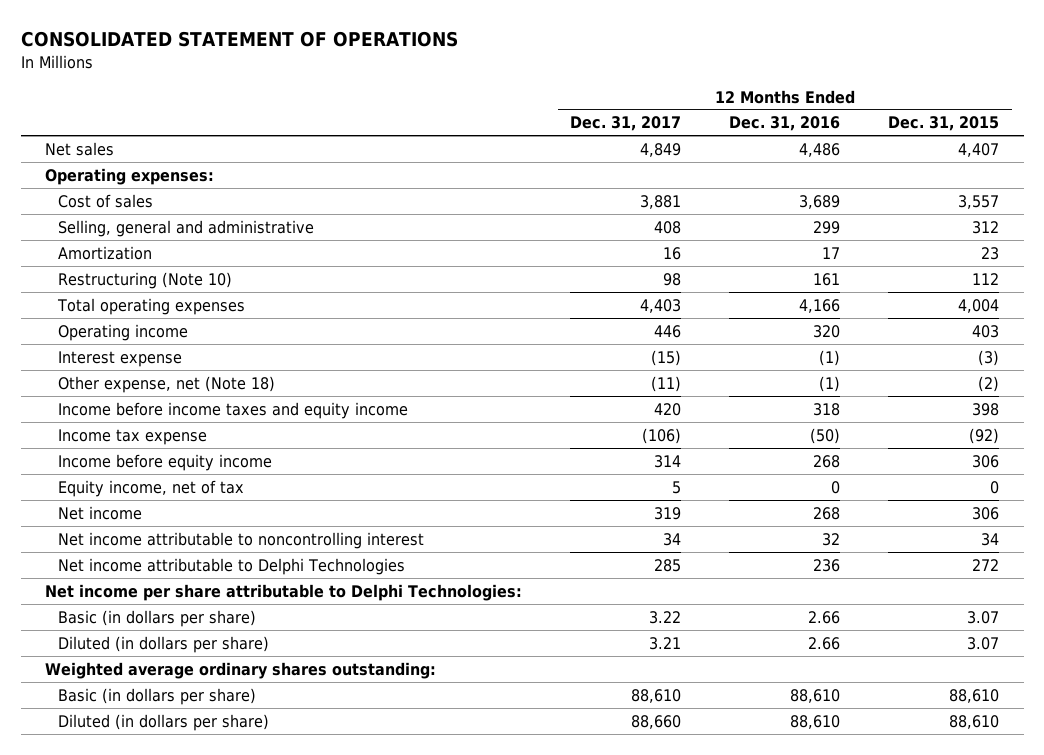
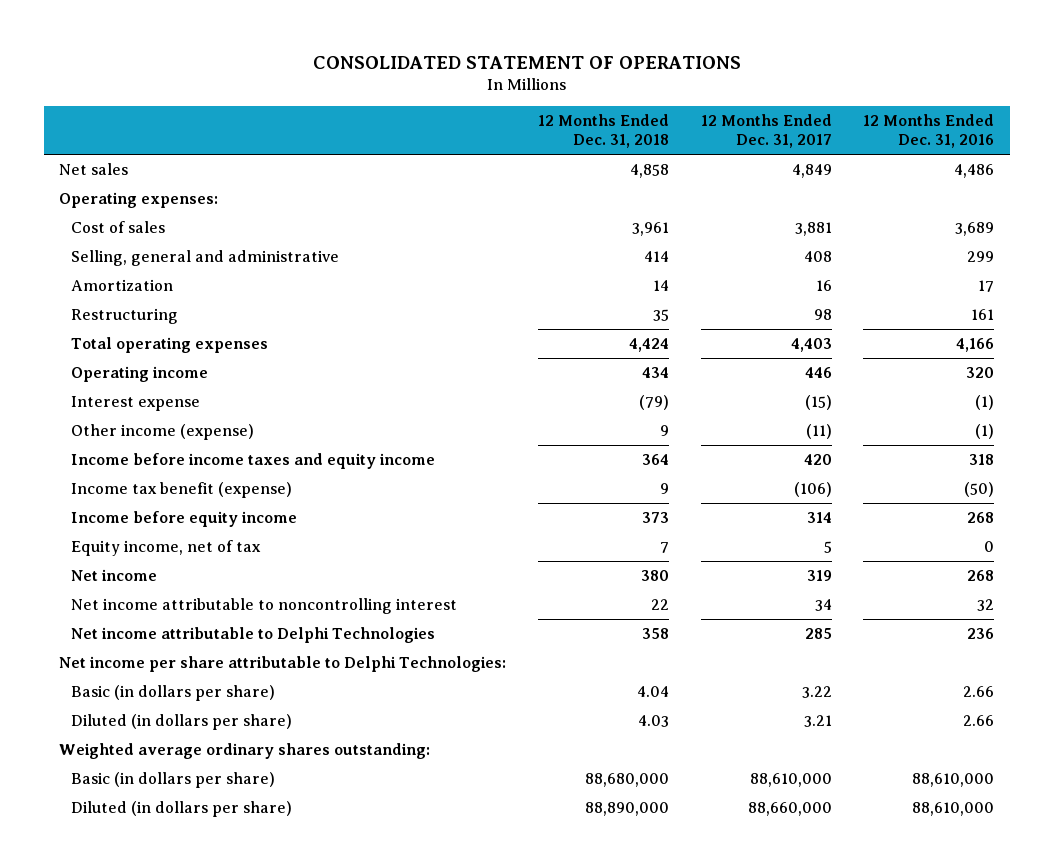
[888,116,1000,132] Dec. 31, 2015 -> none
none -> [538,114,670,149] 12 Months Ended Dec. 31, 2018
[58,271,233,289] Restructuring (Note 10) -> [70,308,178,325] Restructuring
[58,375,276,393] Other expense, net (Note 18) -> [70,424,254,441] Other income (expense)
[58,428,208,445] Income tax expense -> [70,482,292,499] Income tax benefit (expense)
[630,688,681,703] 88,610 -> [749,773,832,788] 88,610,000
[790,688,841,703] 88,610 -> [912,773,995,788] 88,610,000
[630,714,681,729] 88,660 -> [747,802,832,817] 88,660,000
[790,714,841,729] 88,610 -> [912,802,995,817] 88,610,000

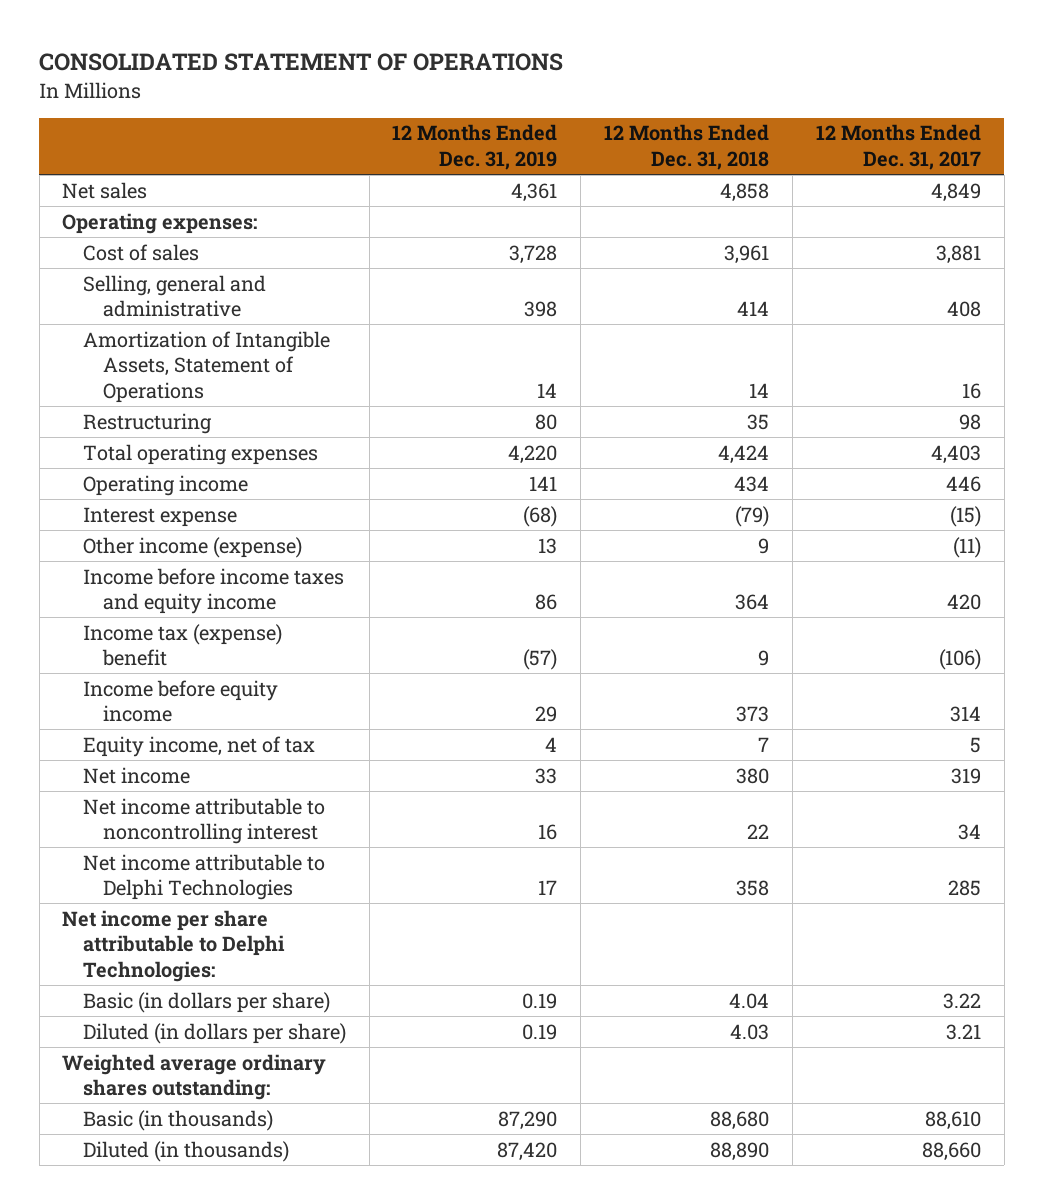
[863,114,995,149] 12 Months Ended Dec. 31, 2016 -> none
none -> [392,124,558,170] 12 Months Ended Dec. 31, 2019
[70,279,173,292] Amortization -> [82,330,330,403] Amortization of Intangible Assets, Statement of Operations
[70,482,292,499] Income tax benefit (expense) -> [82,623,282,667] Income tax (expense) benefit
[70,772,275,789] Basic (in dollars per share) -> [82,1109,273,1131] Basic (in thousands)
[585,773,670,788] 88,680,000 -> [710,1110,770,1130] 88,680
[749,773,832,788] 88,610,000 -> [924,1110,981,1130] 88,610
[70,801,292,818] Diluted (in dollars per share) -> [82,1140,289,1162] Diluted (in thousands)
[585,802,670,817] 88,890,000 -> [710,1141,770,1161] 88,890
[747,802,832,817] 88,660,000 -> [921,1141,981,1161] 88,660

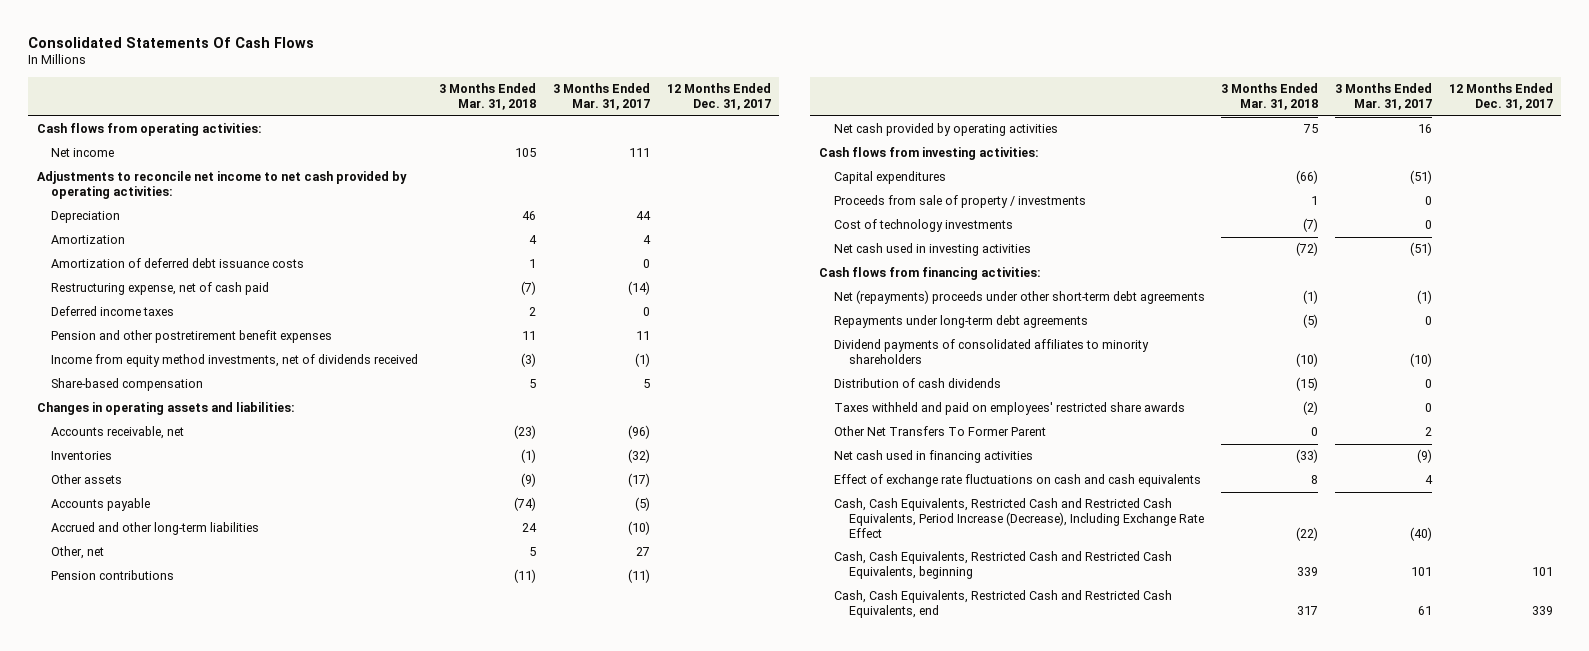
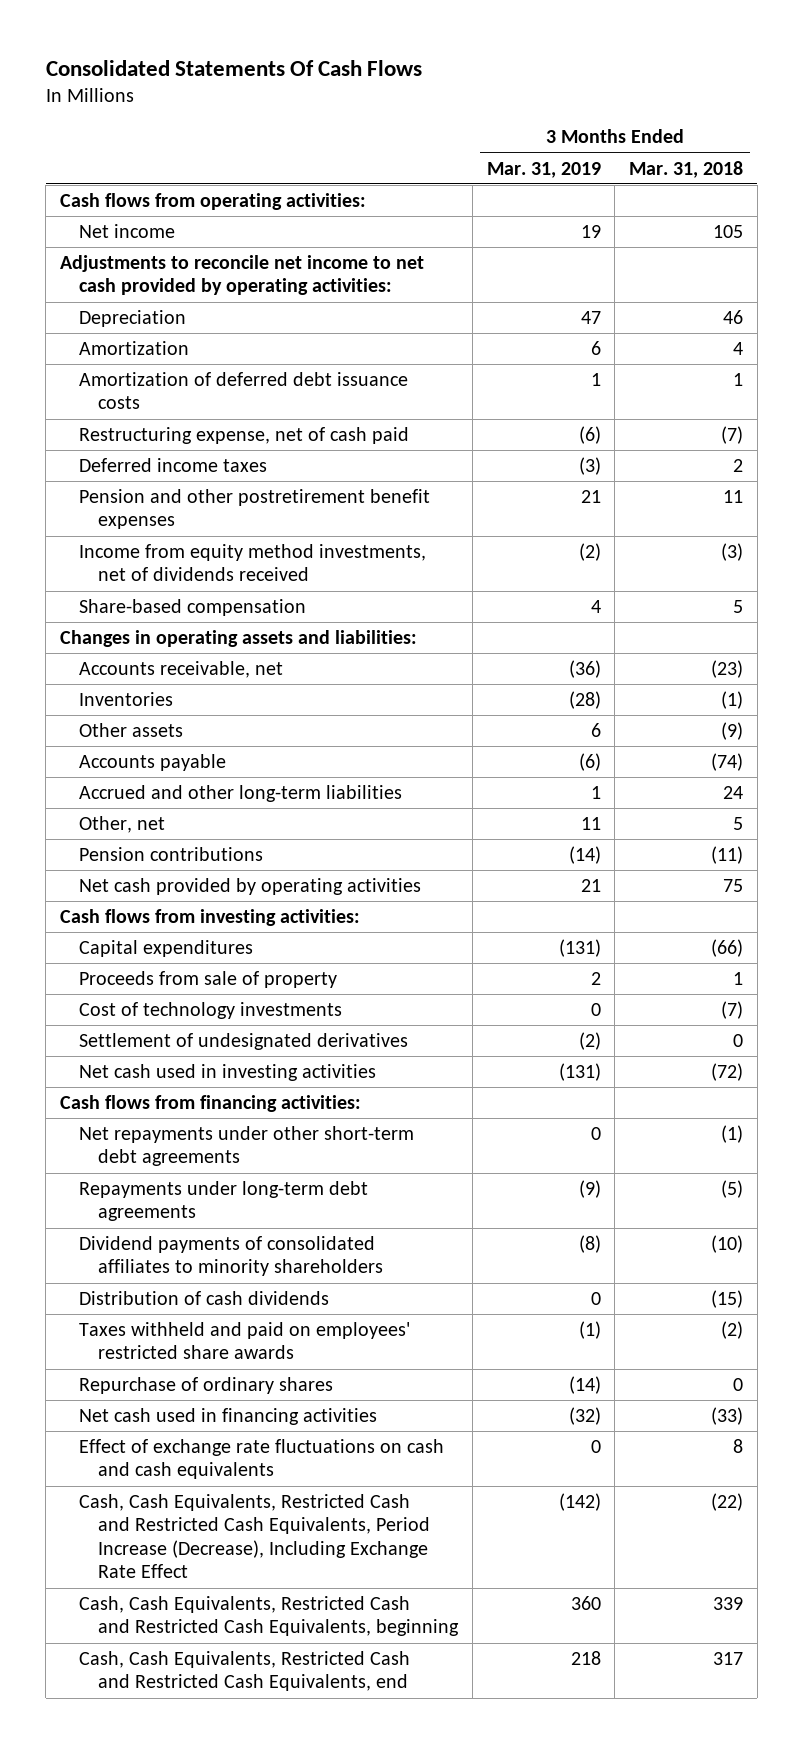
[552,83,650,111] 3 Months Ended Mar. 31, 2017 -> none
[666,83,771,111] 12 Months Ended Dec. 31, 2017 -> none
none -> [486,161,601,178] Mar. 31, 2019
[833,195,1086,209] Proceeds from sale of property / investments -> [79,970,338,988] Proceeds from sale of property
none -> [79,1032,409,1050] Settlement of undesignated derivatives
[833,290,1205,305] Net (repayments) proceeds under other short-term debt agreements -> [79,1125,415,1167] Net repayments under other short-term debt agreements
[833,426,1046,437] Other Net Transfers To Former Parent -> none
none -> [79,1376,334,1394] Repurchase of ordinary shares

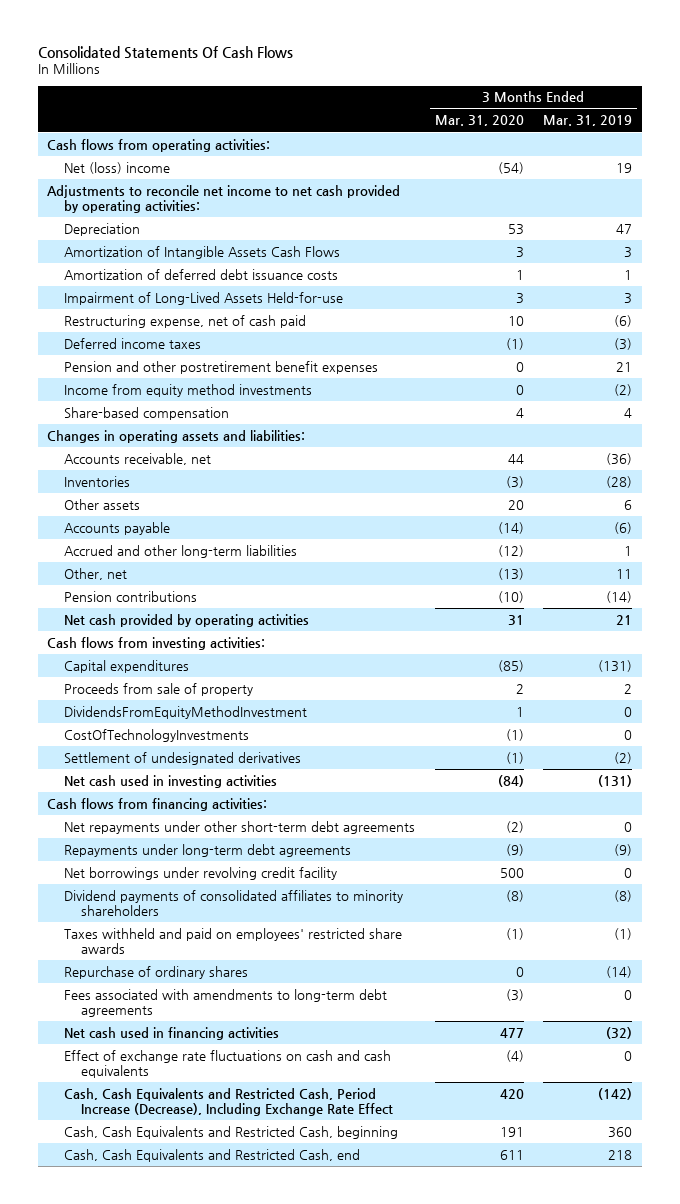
[629,160,744,178] Mar. 31, 2018 -> none
none -> [434,115,524,127] Mar. 31, 2020
[79,223,176,238] Net income -> [64,161,171,174] Net (loss) income
[79,340,190,355] Amortization -> none
none -> [64,245,341,259] Amortization of Intangible Assets Cash Flows
none -> [64,291,344,305] Impairment of Long-Lived Assets Held-for-use
[79,543,427,582] Income from equity method investments, net of dividends received -> [64,383,313,397] Income from equity method investments
[79,1001,343,1019] Cost of technology investments -> none
none -> [64,705,308,719] DividendsFromEquityMethodInvestment
none -> [64,728,250,742] CostOfTechnologyInvestments
none -> [64,866,338,880] Net borrowings under revolving credit facility
[79,1290,330,1305] Distribution of cash dividends -> none
none -> [64,988,388,1018] Fees associated with amendments to long-term debt agreements
[79,1493,431,1579] Cash, Cash Equivalents, Restricted Cash and Restricted Cash Equivalents, Period Increase (Decrease), Including Exchange Rate Effect -> [64,1087,393,1117] Cash, Cash Equivalents and Restricted Cash, Period Increase (Decrease), Including Exchange Rate Effect
[79,1595,460,1637] Cash, Cash Equivalents, Restricted Cash and Restricted Cash Equivalents, beginning -> [64,1125,399,1139] Cash, Cash Equivalents and Restricted Cash, beginning
[79,1650,411,1692] Cash, Cash Equivalents, Restricted Cash and Restricted Cash Equivalents, end -> [64,1148,361,1162] Cash, Cash Equivalents and Restricted Cash, end

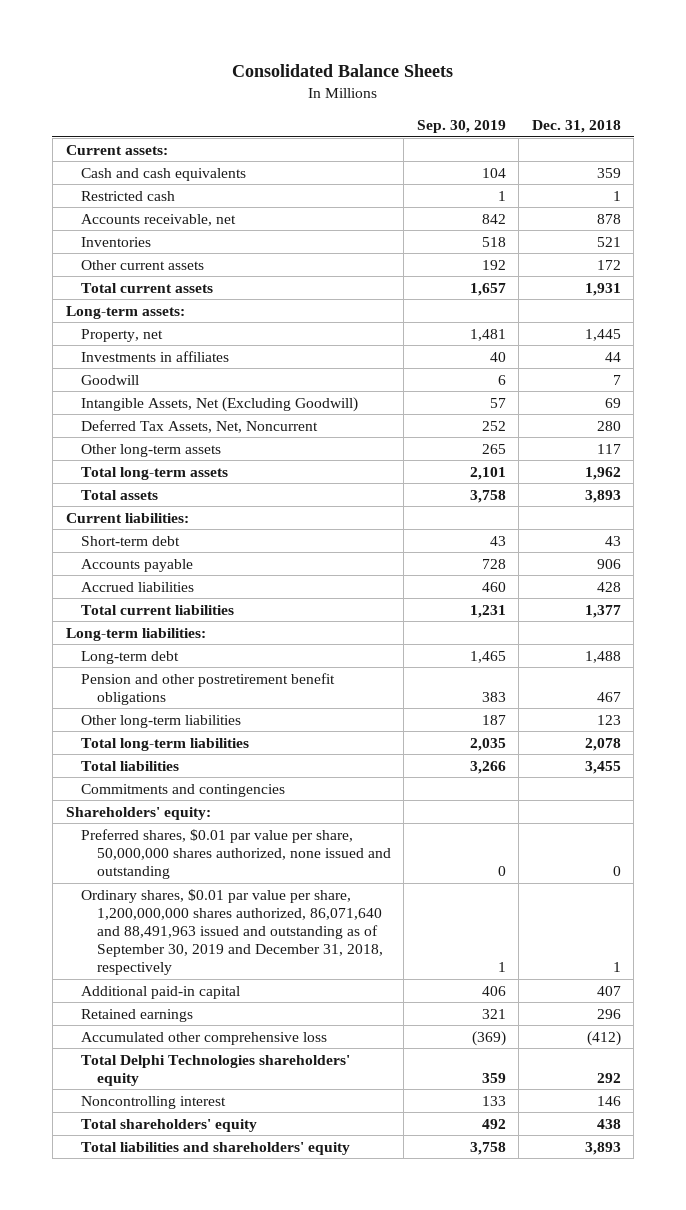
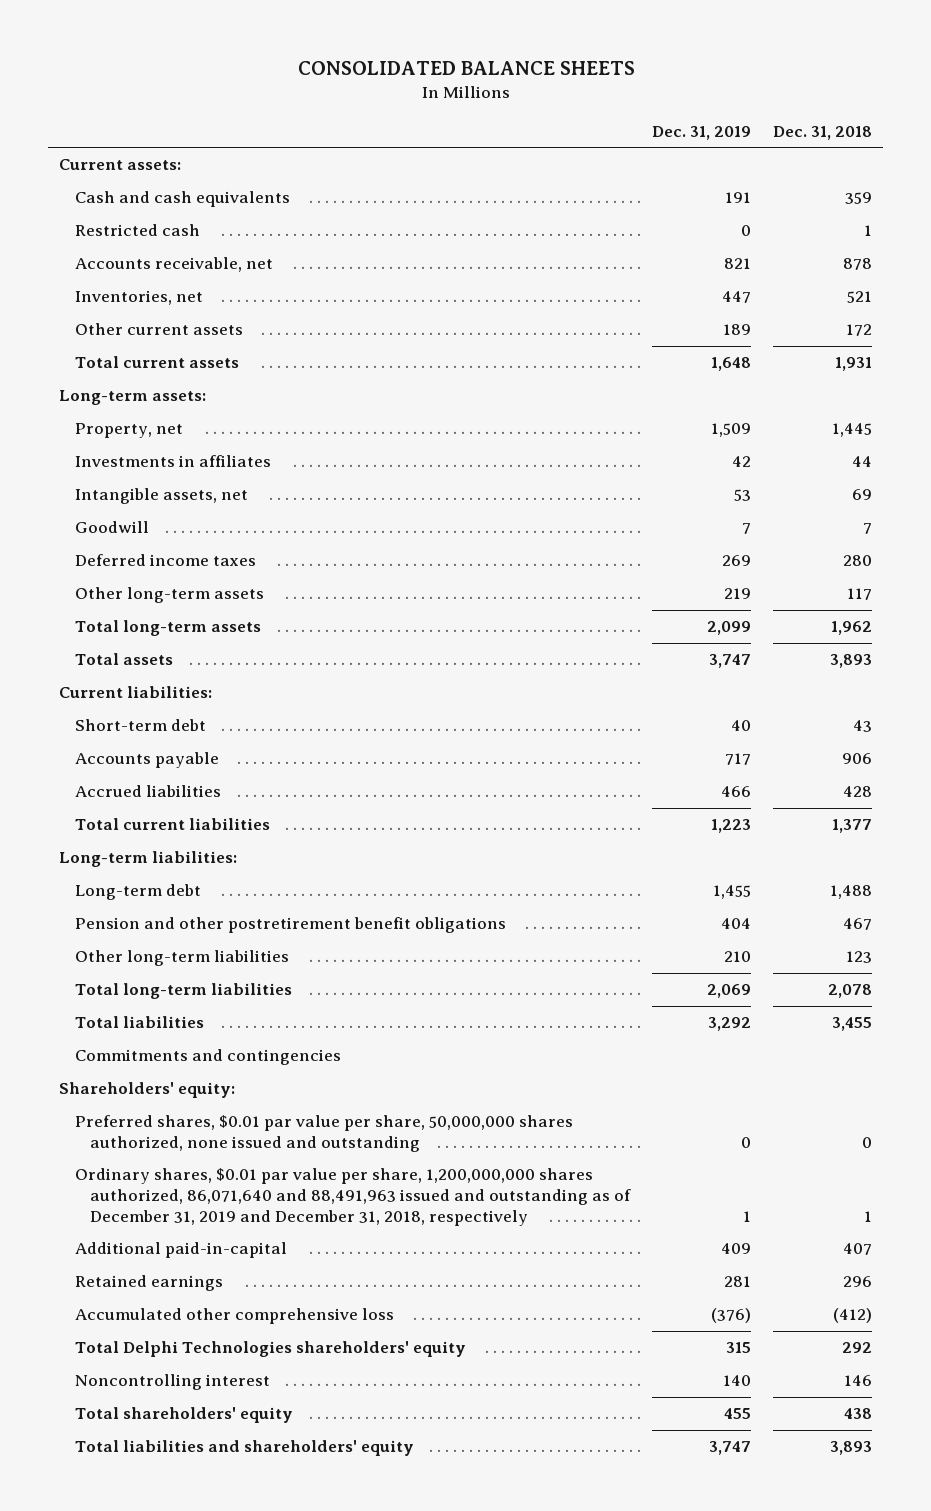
[232,63,454,77] Consolidated Balance Sheets -> [297,60,635,75] CONSOLIDATED BALANCE SHEETS
[416,120,506,134] Sep. 30, 2019 -> none
none -> [652,125,752,140] Dec. 31, 2019
[81,236,152,247] Inventories -> [74,290,203,306] Inventories, net
none -> [74,488,248,505] Intangible assets, net
[81,396,359,412] Intangible Assets, Net (Excluding Goodwill) -> none
[81,419,319,433] Deferred Tax Assets, Net, Noncurrent -> [74,554,256,567] Deferred income taxes
[81,888,383,976] Ordinary shares, $0.01 par value per share, 1,200,000,000 shares authorized, 86,071,640 and 88,491,963 issued and outstanding as of September 30, 2019 and December 31, 2018, respectively -> [74,1168,632,1226] Ordinary shares, $0.01 par value per share, 1,200,000,000 shares authorized, 86,071,640 and 88,491,963 issued and outstanding as of December 31, 2019 and December 31, 2018, respectively
[81,985,241,999] Additional paid-in capital -> [74,1242,287,1259] Additional paid-in-capital

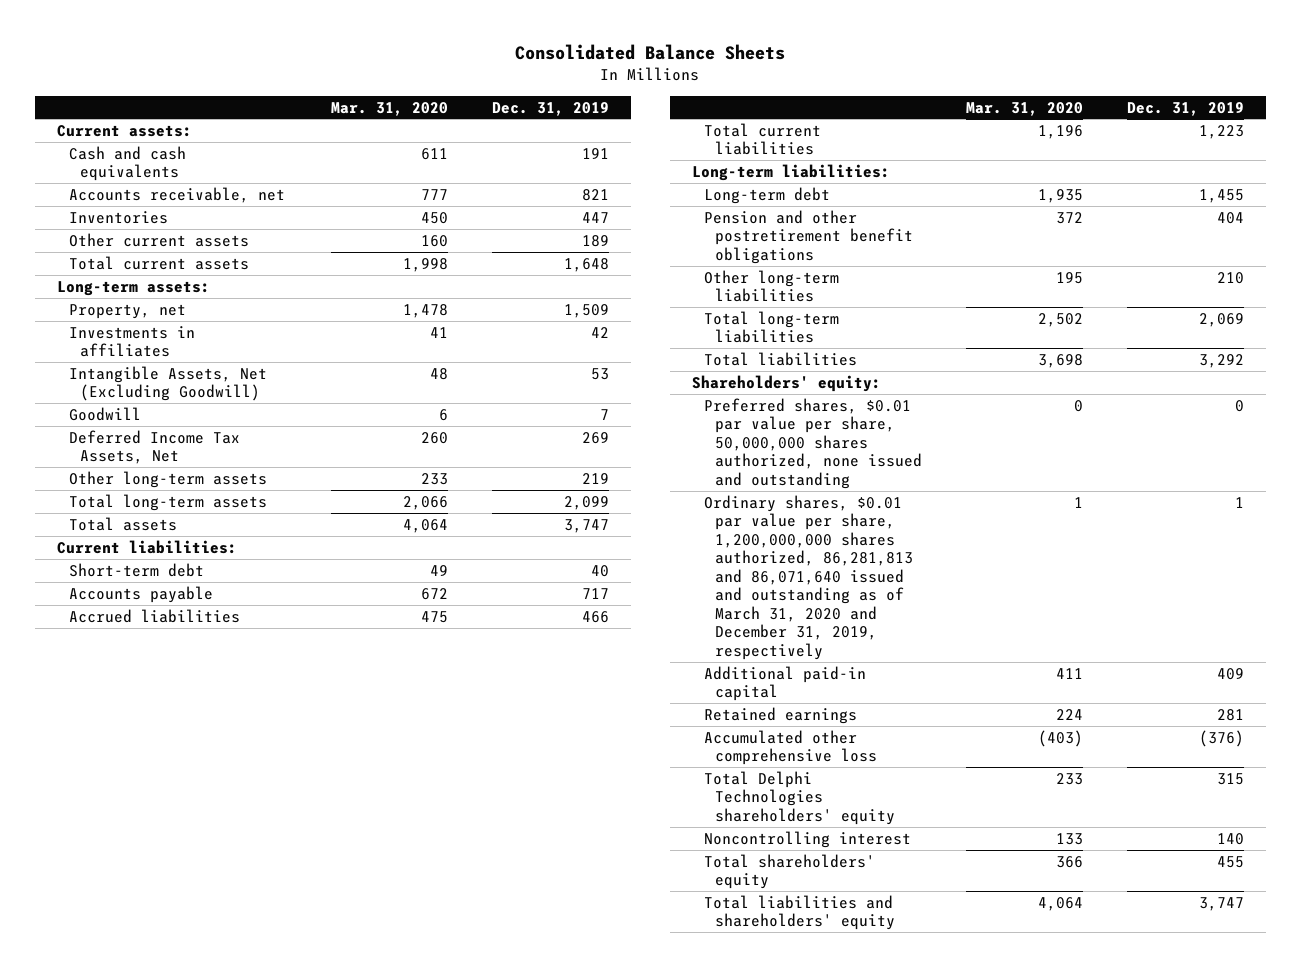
[297,60,635,75] CONSOLIDATED BALANCE SHEETS -> [515,44,786,61] Consolidated Balance Sheets
[772,125,872,140] Dec. 31, 2018 -> none
none -> [331,101,449,116] Mar. 31, 2020
[74,224,200,237] Restricted cash -> none
[74,290,203,306] Inventories, net -> [68,210,168,224] Inventories
[74,488,248,505] Intangible assets, net -> [68,365,267,402] Intangible Assets, Net (Excluding Goodwill)
[74,554,256,567] Deferred income taxes -> [68,429,240,465] Deferred Income Tax Assets, Net
[74,1049,341,1066] Commitments and contingencies -> none
[74,1168,632,1226] Ordinary shares, $0.01 par value per share, 1,200,000,000 shares authorized, 86,071,640 and 88,491,963 issued and outstanding as of December 31, 2019 and December 31, 2018, respectively -> [703,494,914,660] Ordinary shares, $0.01 par value per share, 1,200,000,000 shares authorized, 86,281,813 and 86,071,640 issued and outstanding as of March 31, 2020 and December 31, 2019, respectively
[74,1242,287,1259] Additional paid-in-capital -> [703,665,866,702] Additional paid-in capital

